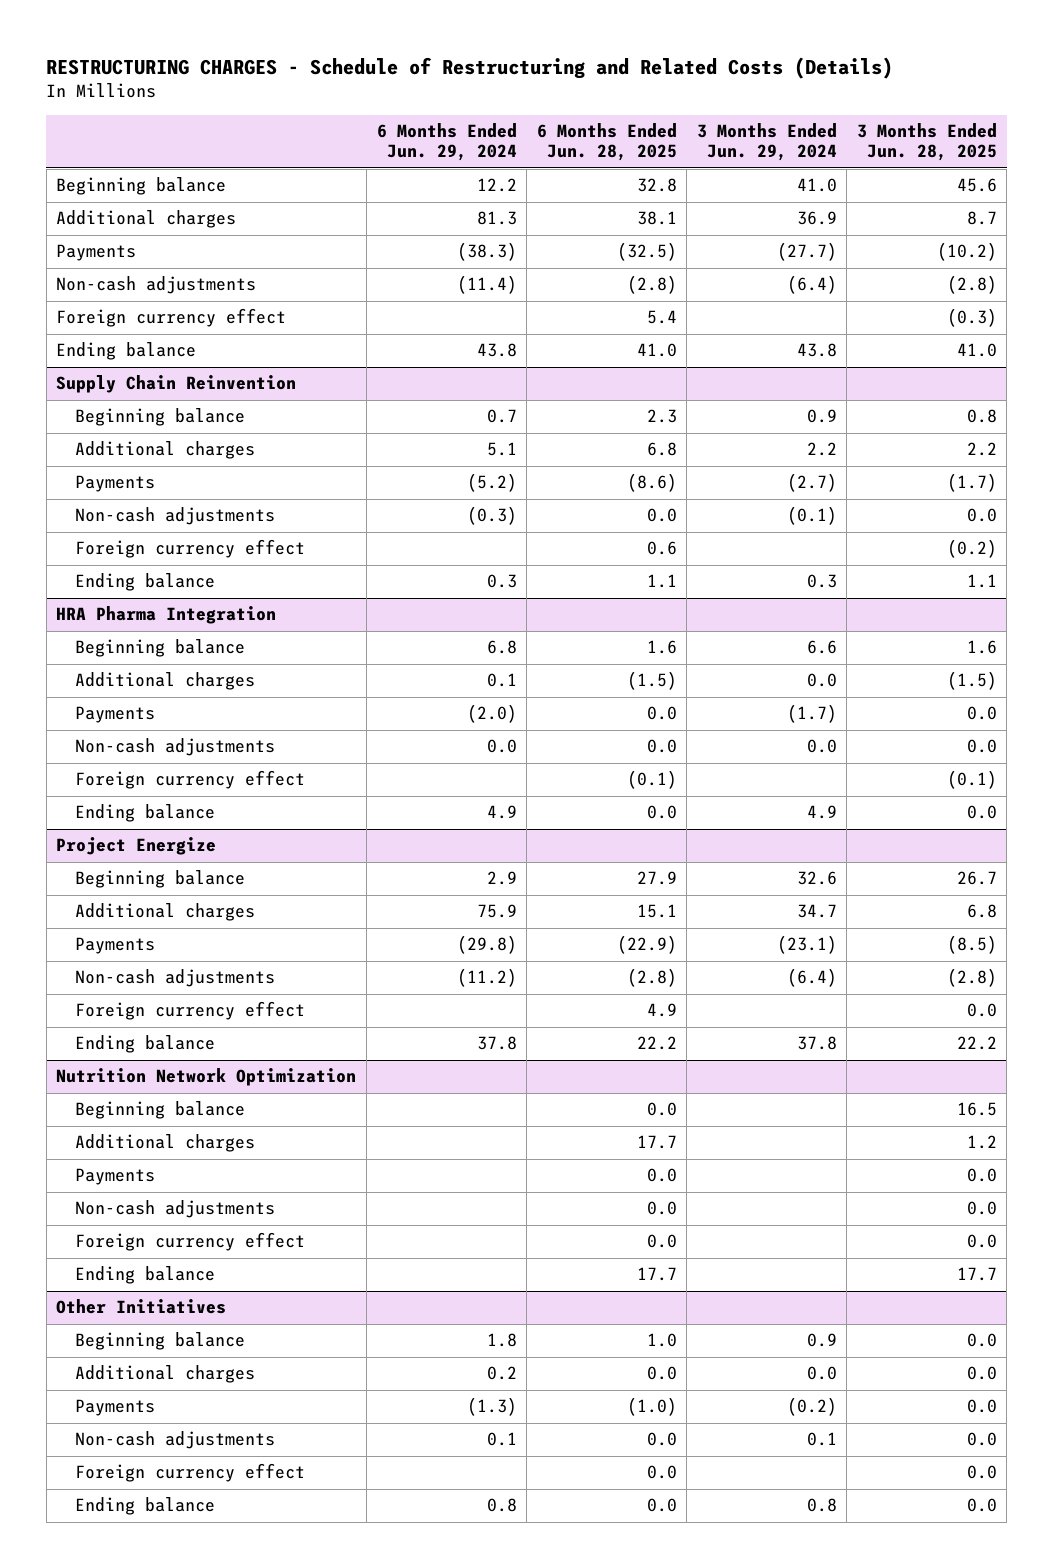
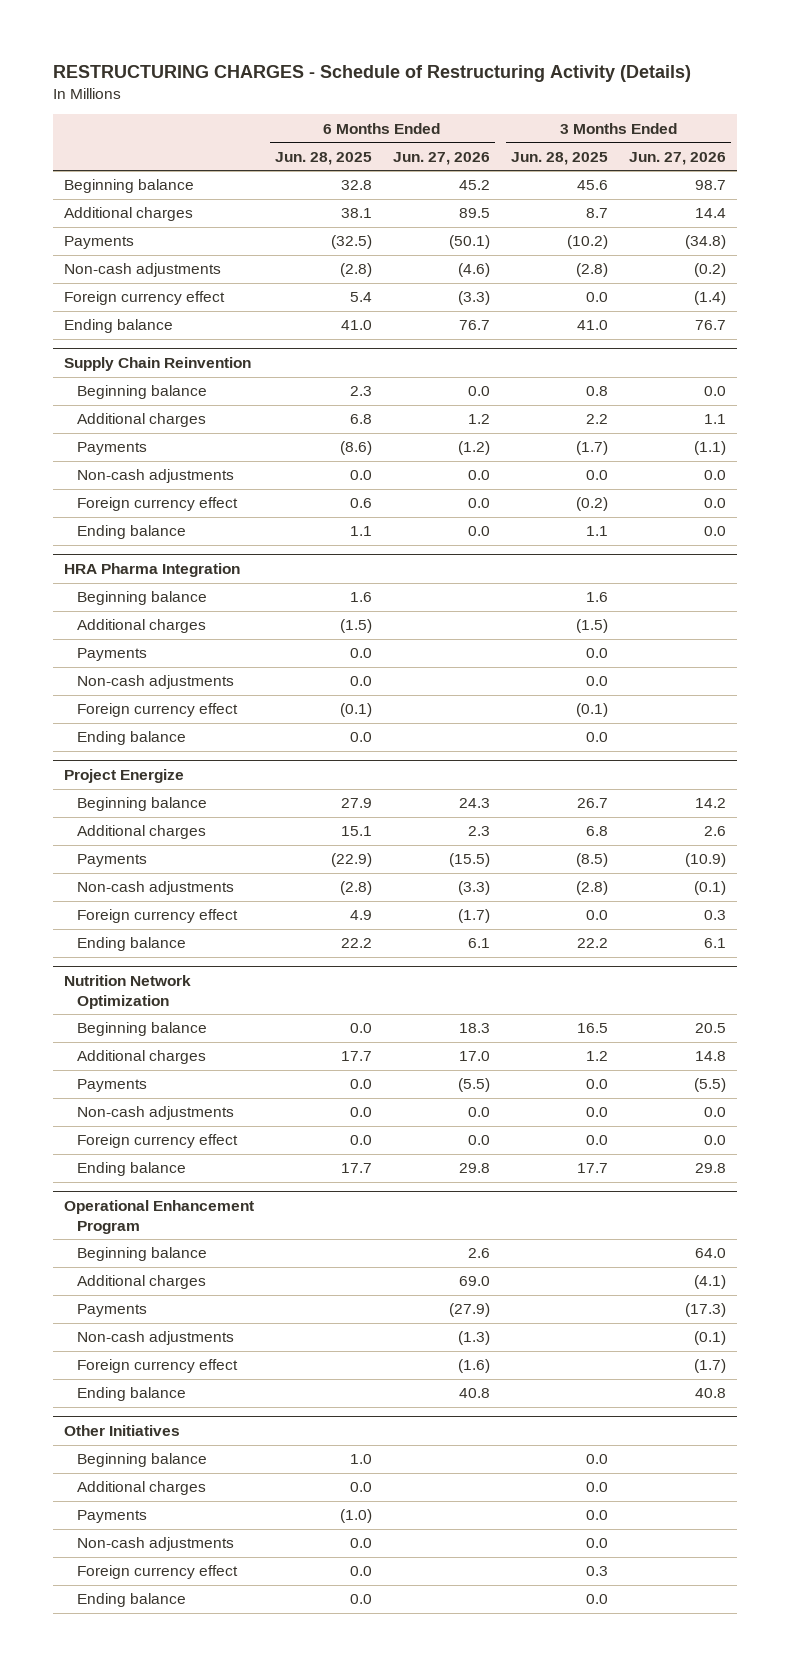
[46,56,894,79] RESTRUCTURING CHARGES - Schedule of Restructuring and Related Costs (Details) -> [53,64,692,82] RESTRUCTURING CHARGES - Schedule of Restructuring Activity (Details)
[376,123,517,162] 6 Months Ended Jun. 29, 2024 -> none
[696,123,837,162] 3 Months Ended Jun. 29, 2024 -> none
none -> [392,151,490,165] Jun. 27, 2026
none -> [629,151,727,165] Jun. 27, 2026
[946,308,997,328] (0.3) -> [585,292,608,303] 0.0
none -> [63,1200,254,1234] Operational Enhancement Program
none -> [77,1247,208,1262] Beginning balance
none -> [77,1275,207,1290] Additional charges
none -> [77,1304,148,1318] Payments
none -> [77,1331,235,1346] Non-cash adjustments
none -> [77,1359,239,1374] Foreign currency effect
none -> [77,1387,187,1402] Ending balance
[966,1465,997,1480] 0.0 -> [585,1566,608,1577] 0.3

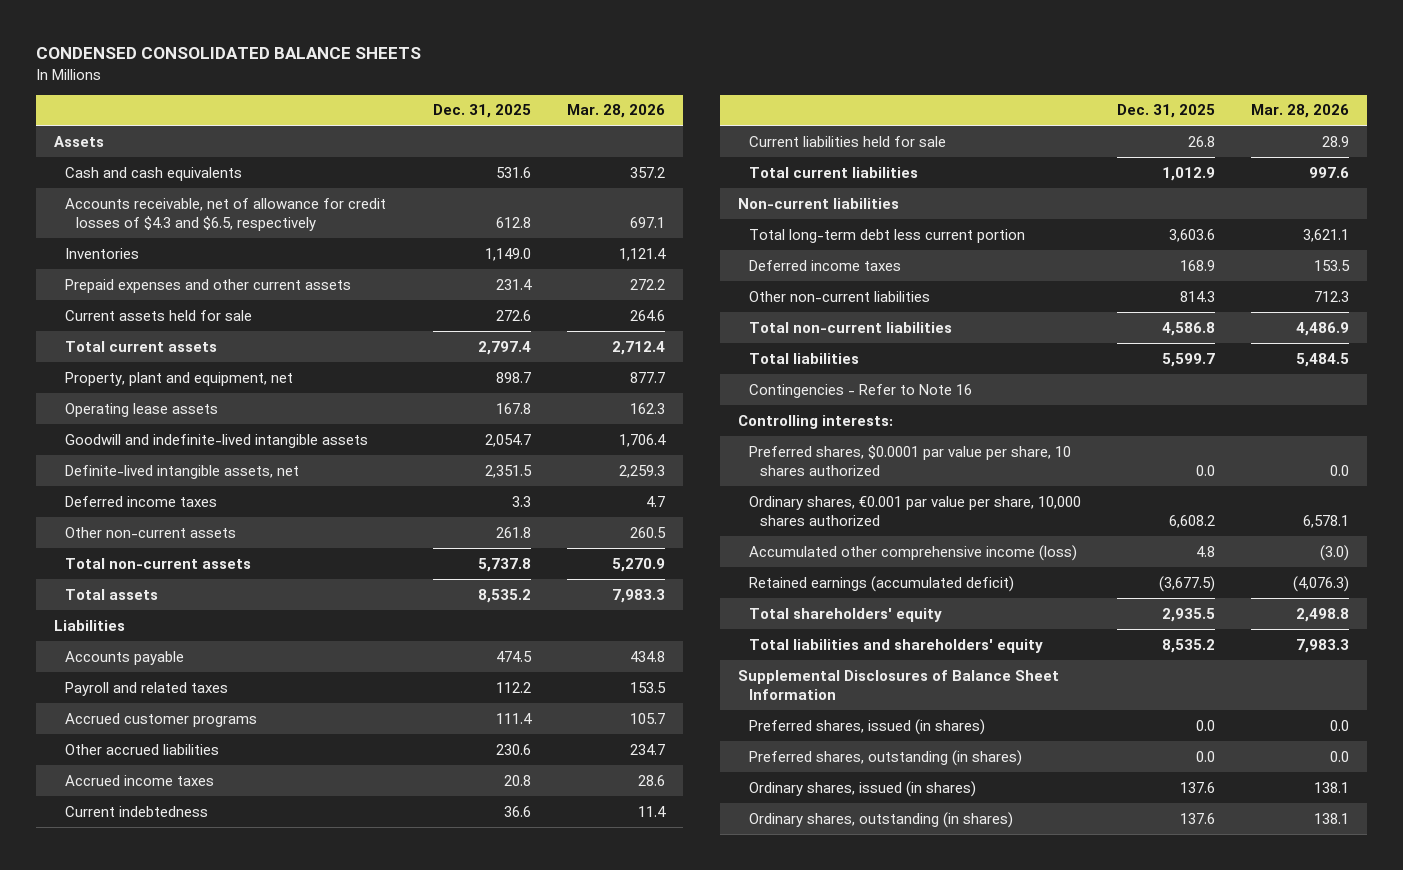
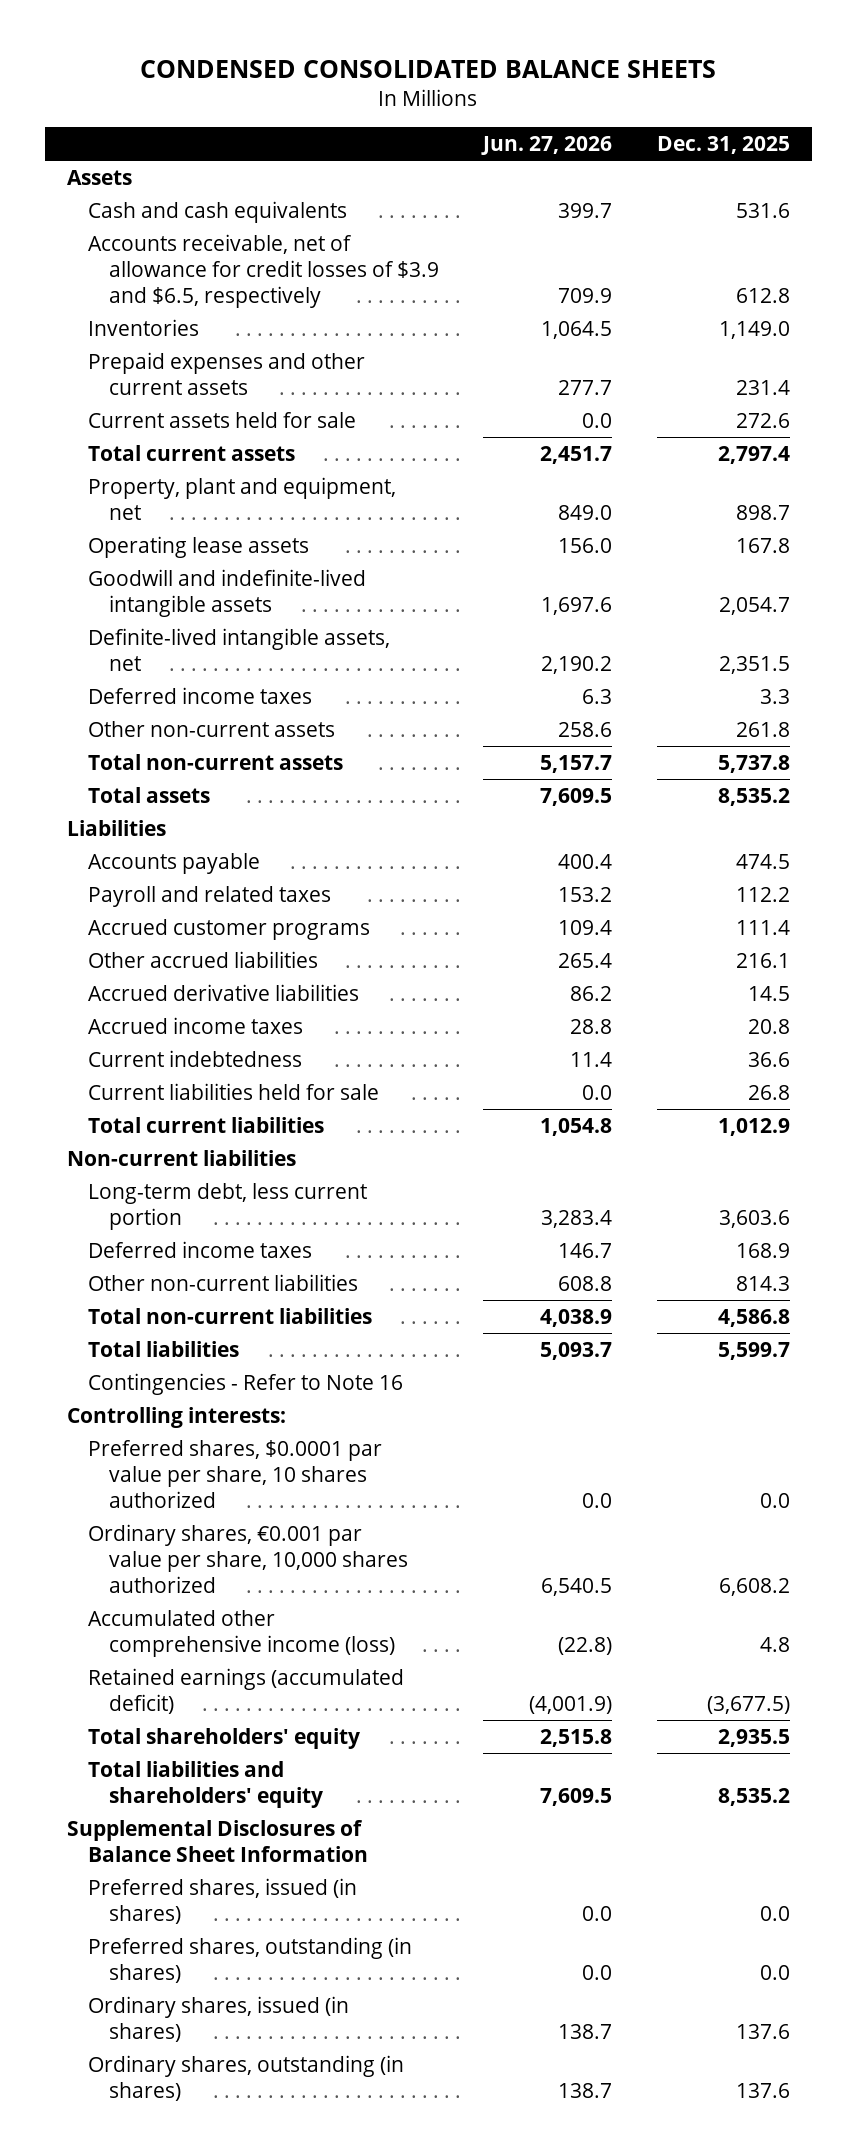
[566,104,665,119] Mar. 28, 2026 -> none
none -> [481,136,613,156] Jun. 27, 2026
[65,197,387,231] Accounts receivable, net of allowance for credit losses of $4.3 and $6.5, respectively -> [88,234,440,308] Accounts receivable, net of allowance for credit losses of $3.9 and $6.5, respectively
[496,743,532,755] 230.6 -> [735,953,790,969] 216.1
none -> [88,984,360,1002] Accrued derivative liabilities
[749,228,1026,243] Total long-term debt less current portion -> [88,1183,368,1230] Long-term debt, less current portion

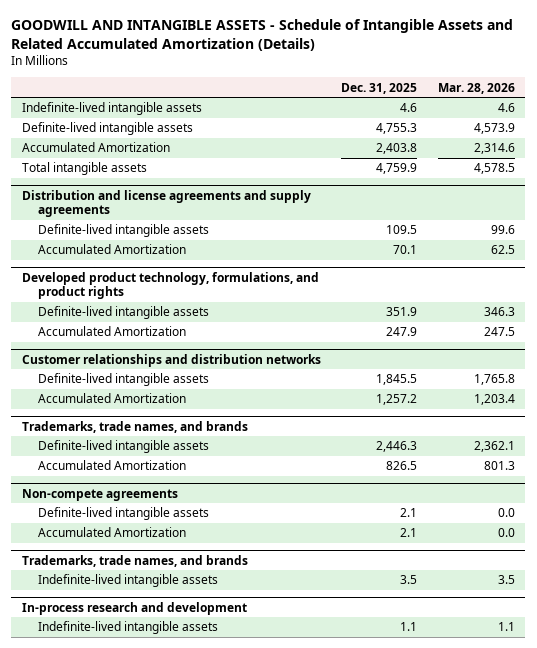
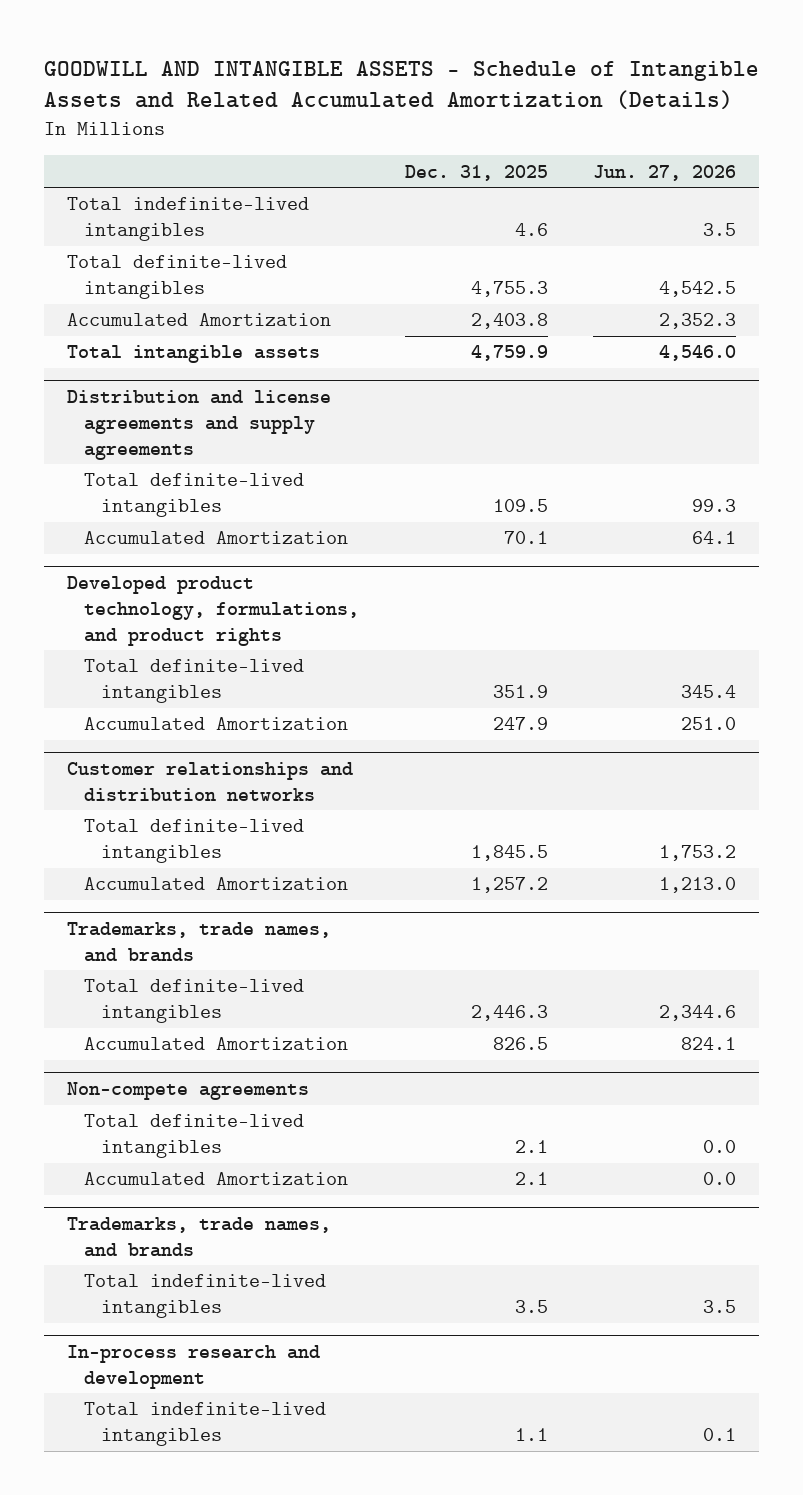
[438,82,516,94] Mar. 28, 2026 -> none
none -> [593,164,737,181] Jun. 27, 2026
[21,102,202,116] Indefinite-lived intangible assets -> [66,197,309,241] Total indefinite-lived intangibles
[21,122,193,136] Definite-lived intangible assets -> [66,255,287,299] Total definite-lived intangibles
[38,224,210,238] Definite-lived intangible assets -> [83,473,304,517] Total definite-lived intangibles
[38,306,210,320] Definite-lived intangible assets -> [83,659,304,703] Total definite-lived intangibles
[38,373,210,387] Definite-lived intangible assets -> [83,819,304,863] Total definite-lived intangibles
[38,440,210,454] Definite-lived intangible assets -> [83,979,304,1023] Total definite-lived intangibles
[38,507,210,521] Definite-lived intangible assets -> [83,1114,304,1158] Total definite-lived intangibles
[38,574,219,588] Indefinite-lived intangible assets -> [83,1274,326,1318] Total indefinite-lived intangibles
[38,621,219,635] Indefinite-lived intangible assets -> [83,1402,326,1446] Total indefinite-lived intangibles

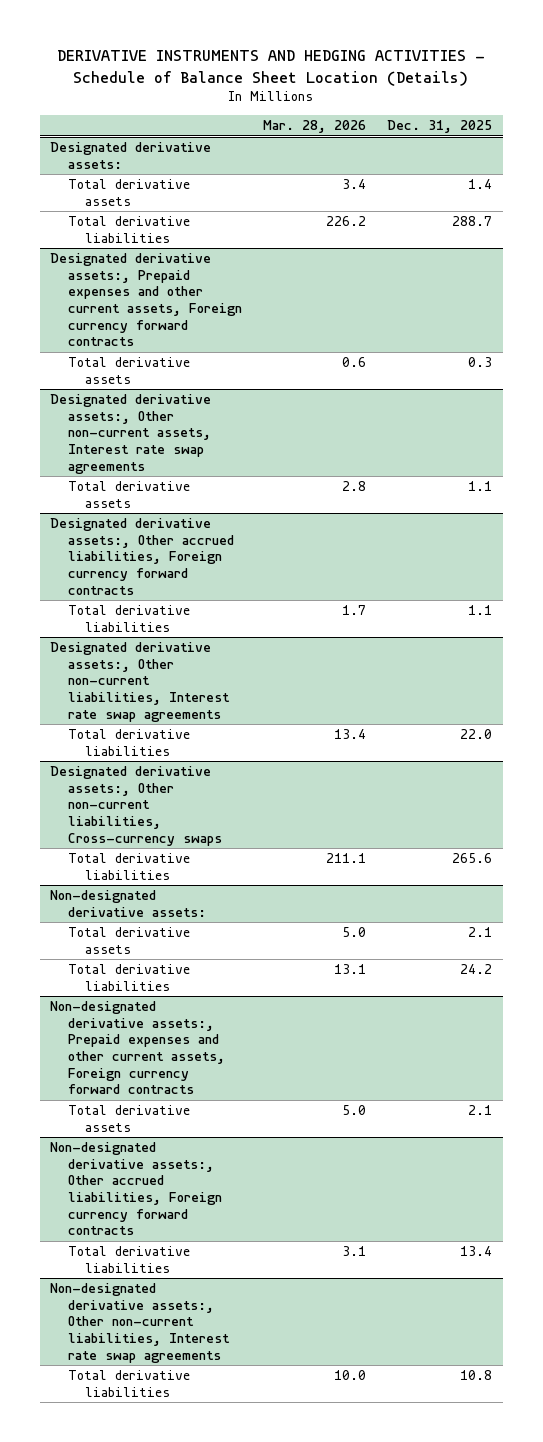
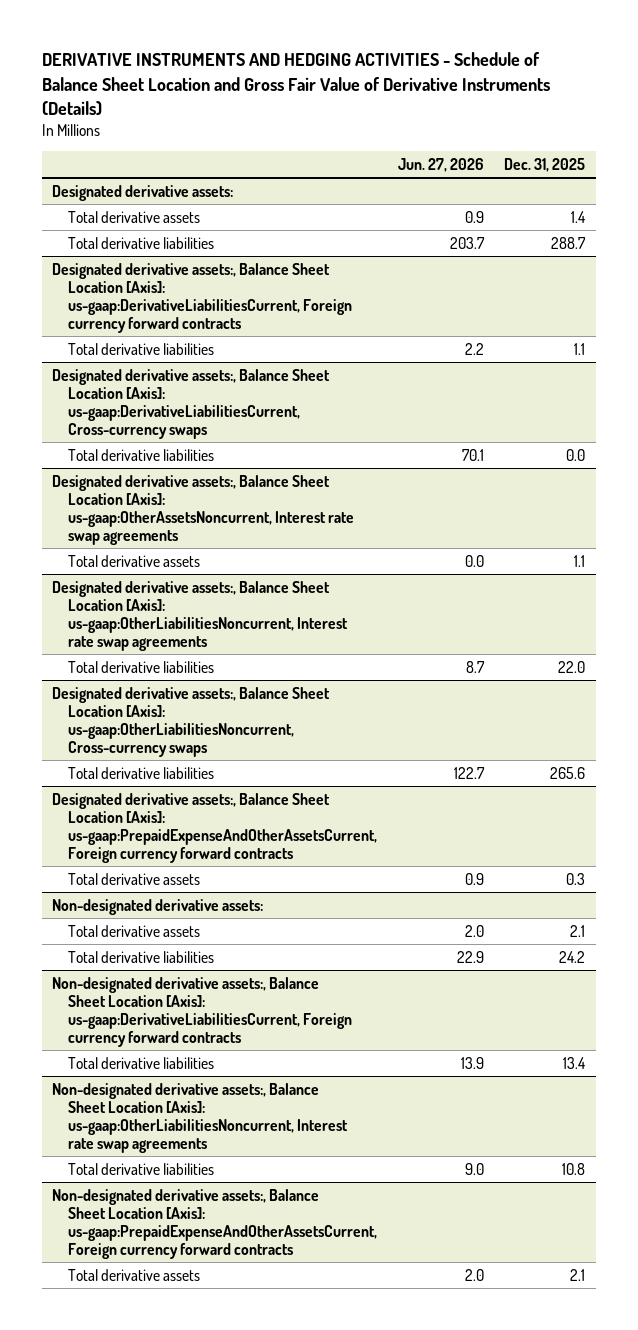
[57,50,486,86] DERIVATIVE INSTRUMENTS AND HEDGING ACTIVITIES - Schedule of Balance Sheet Location (Details) -> [42,52,551,116] DERIVATIVE INSTRUMENTS AND HEDGING ACTIVITIES - Schedule of Balance Sheet Location and Gross Fair Value of Derivative Instruments (Details)
[262,120,366,134] Mar. 28, 2026 -> none
none -> [397,157,484,172] Jun. 27, 2026
[50,253,242,347] Designated derivative assets:, Prepaid expenses and other current assets, Foreign currency forward contracts -> none
[67,357,190,384] Total derivative assets -> none
[50,394,212,474] Designated derivative assets:, Other non-current assets, Interest rate swap agreements -> none
[67,481,190,508] Total derivative assets -> none
[50,518,234,595] Designated derivative assets:, Other accrued liabilities, Foreign currency forward contracts -> none
none -> [52,262,353,333] Designated derivative assets:, Balance Sheet Location [Axis]: us-gaap:DerivativeLiabilitiesCurrent, Foreign currency forward contracts
[50,642,230,722] Designated derivative assets:, Other non-current liabilities, Interest rate swap agreements -> none
none -> [52,368,331,439] Designated derivative assets:, Balance Sheet Location [Axis]: us-gaap:DerivativeLiabilitiesCurrent, Cross-currency swaps
none -> [68,448,215,461] Total derivative liabilities
none -> [52,474,355,545] Designated derivative assets:, Balance Sheet Location [Axis]: us-gaap:OtherAssetsNoncurrent, Interest rate swap agreements
none -> [68,554,201,567] Total derivative assets
none -> [52,580,349,651] Designated derivative assets:, Balance Sheet Location [Axis]: us-gaap:OtherLiabilitiesNoncurrent, Interest rate swap agreements
[50,766,222,846] Designated derivative assets:, Other non-current liabilities, Cross-currency swaps -> none
none -> [52,686,331,757] Designated derivative assets:, Balance Sheet Location [Axis]: us-gaap:OtherLiabilitiesNoncurrent, Cross-currency swaps
none -> [52,792,378,863] Designated derivative assets:, Balance Sheet Location [Axis]: us-gaap:PrepaidExpenseAndOtherAssetsCurrent, Foreign currency forward contracts
none -> [68,872,201,885] Total derivative assets
[50,1001,225,1095] Non-designated derivative assets:, Prepaid expenses and other current assets, Foreign currency forward contracts -> none
[67,1105,190,1132] Total derivative assets -> none
[50,1142,222,1236] Non-designated derivative assets:, Other accrued liabilities, Foreign currency forward contracts -> none
none -> [52,976,353,1047] Non-designated derivative assets:, Balance Sheet Location [Axis]: us-gaap:DerivativeLiabilitiesCurrent, Foreign currency forward contracts
[50,1283,230,1363] Non-designated derivative assets:, Other non-current liabilities, Interest rate swap agreements -> none
none -> [52,1082,349,1153] Non-designated derivative assets:, Balance Sheet Location [Axis]: us-gaap:OtherLiabilitiesNoncurrent, Interest rate swap agreements
none -> [52,1188,378,1259] Non-designated derivative assets:, Balance Sheet Location [Axis]: us-gaap:PrepaidExpenseAndOtherAssetsCurrent, Foreign currency forward contracts
none -> [68,1268,201,1281] Total derivative assets

